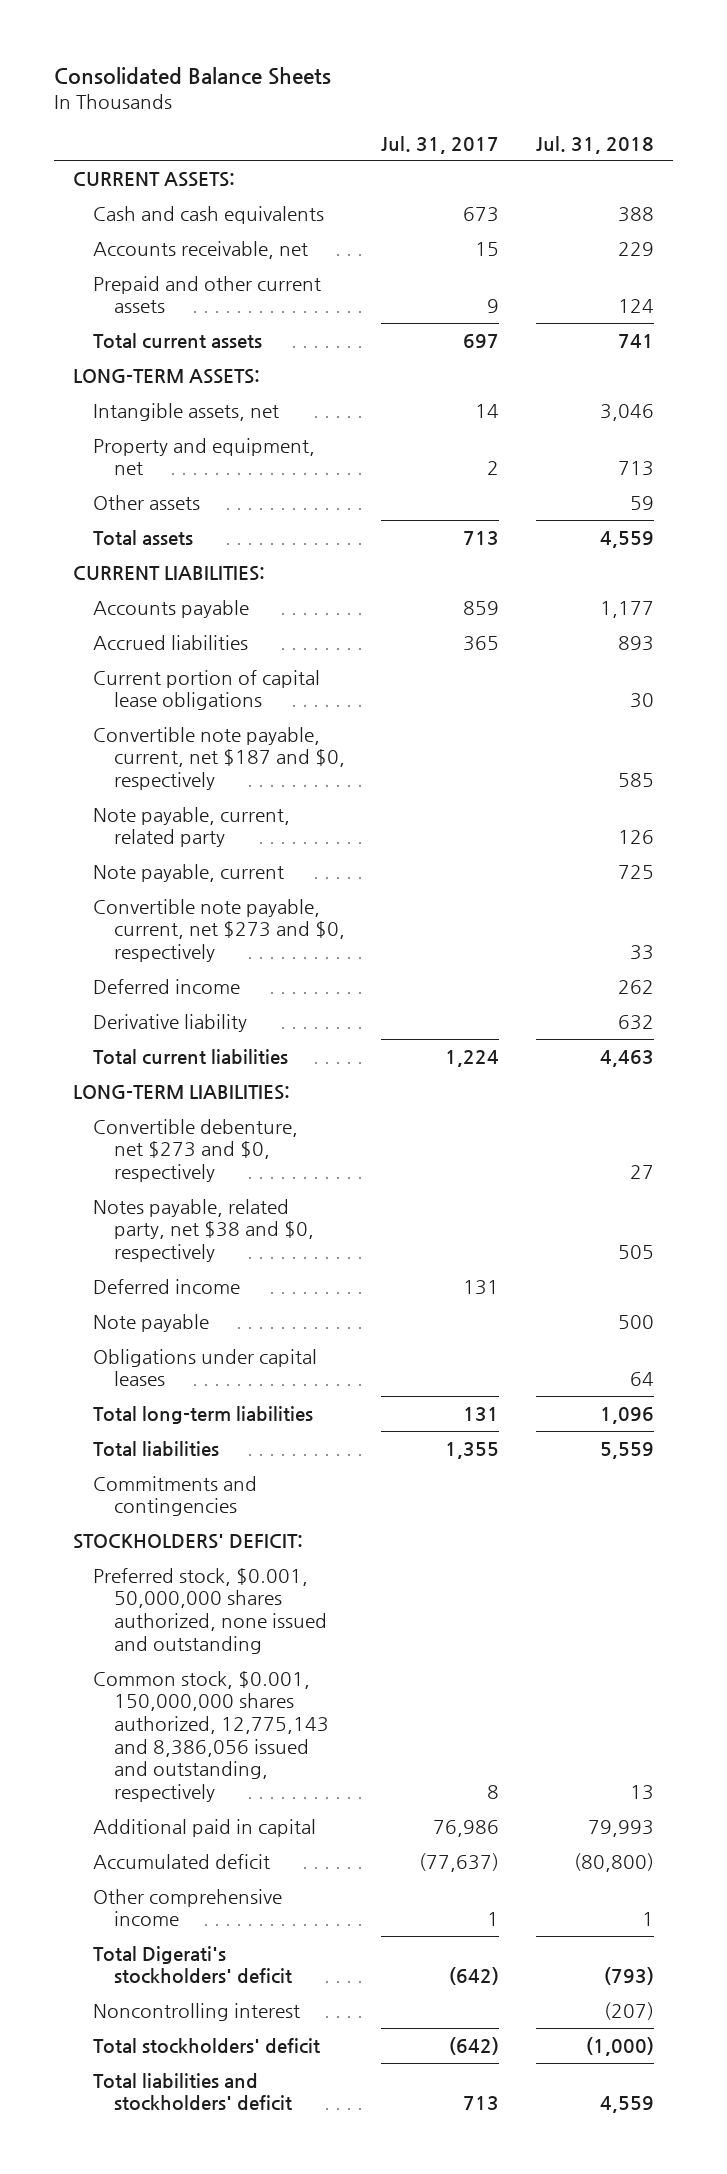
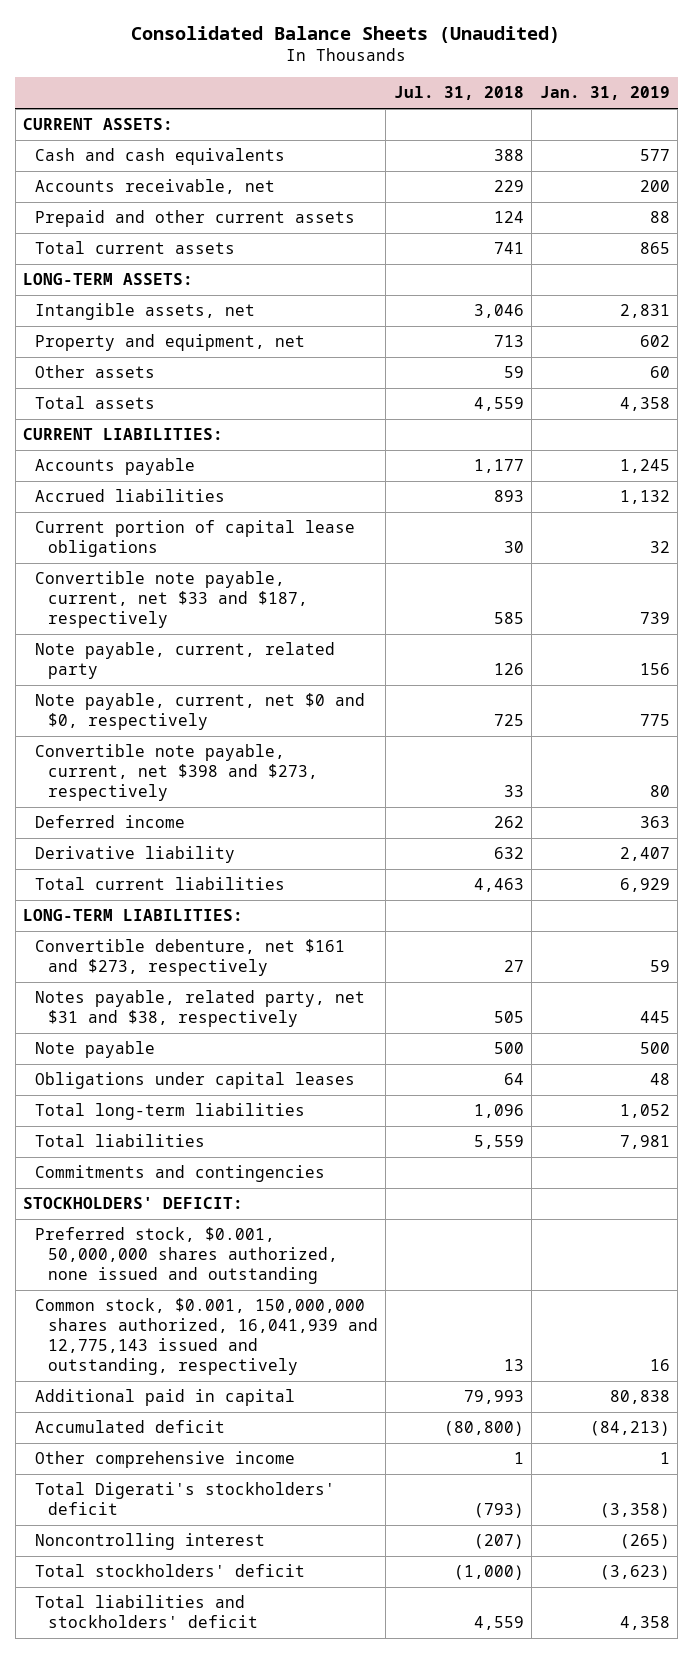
[54,66,332,85] Consolidated Balance Sheets -> [131,25,561,43] Consolidated Balance Sheets (Unaudited)
[381,135,500,154] Jul. 31, 2017 -> none
none -> [539,86,670,101] Jan. 31, 2019
[93,726,345,791] Convertible note payable, current, net $187 and $0, respectively -> [35,571,308,629] Convertible note payable, current, net $33 and $187, respectively
[93,863,285,882] Note payable, current -> [35,693,366,731] Note payable, current, net $0 and $0, respectively
[93,898,345,963] Convertible note payable, current, net $273 and $0, respectively -> [35,744,318,802] Convertible note payable, current, net $398 and $273, respectively
[93,1278,241,1294] Deferred income -> none
[93,1118,299,1183] Convertible debenture, net $273 and $0, respectively -> [35,939,346,977] Convertible debenture, net $161 and $273, respectively
[93,1198,314,1263] Notes payable, related party, net $38 and $0, respectively -> [35,990,366,1028] Notes payable, related party, net $31 and $38, respectively
[93,1670,329,1802] Common stock, $0.001, 150,000,000 shares authorized, 12,775,143 and 8,386,056 issued and outstanding, respectively -> [35,1298,378,1376] Common stock, $0.001, 150,000,000 shares authorized, 16,041,939 and 12,775,143 issued and outstanding, respectively

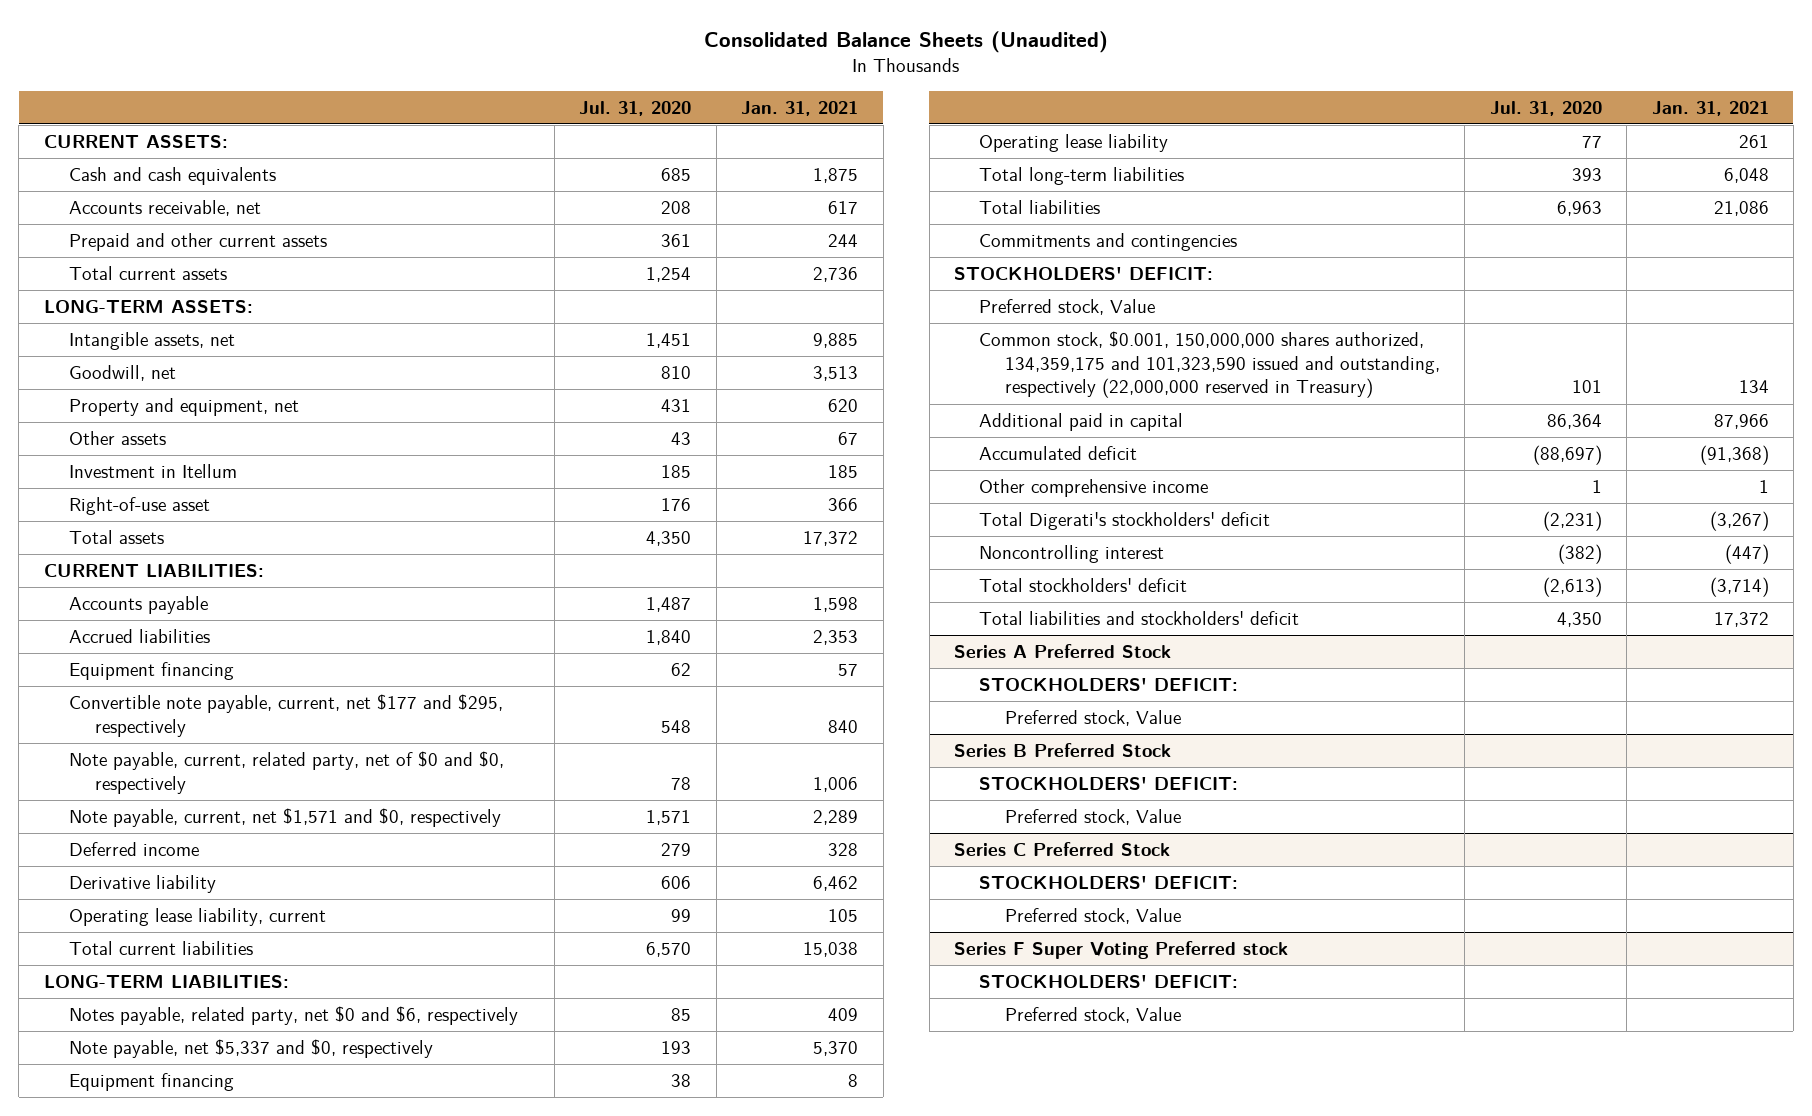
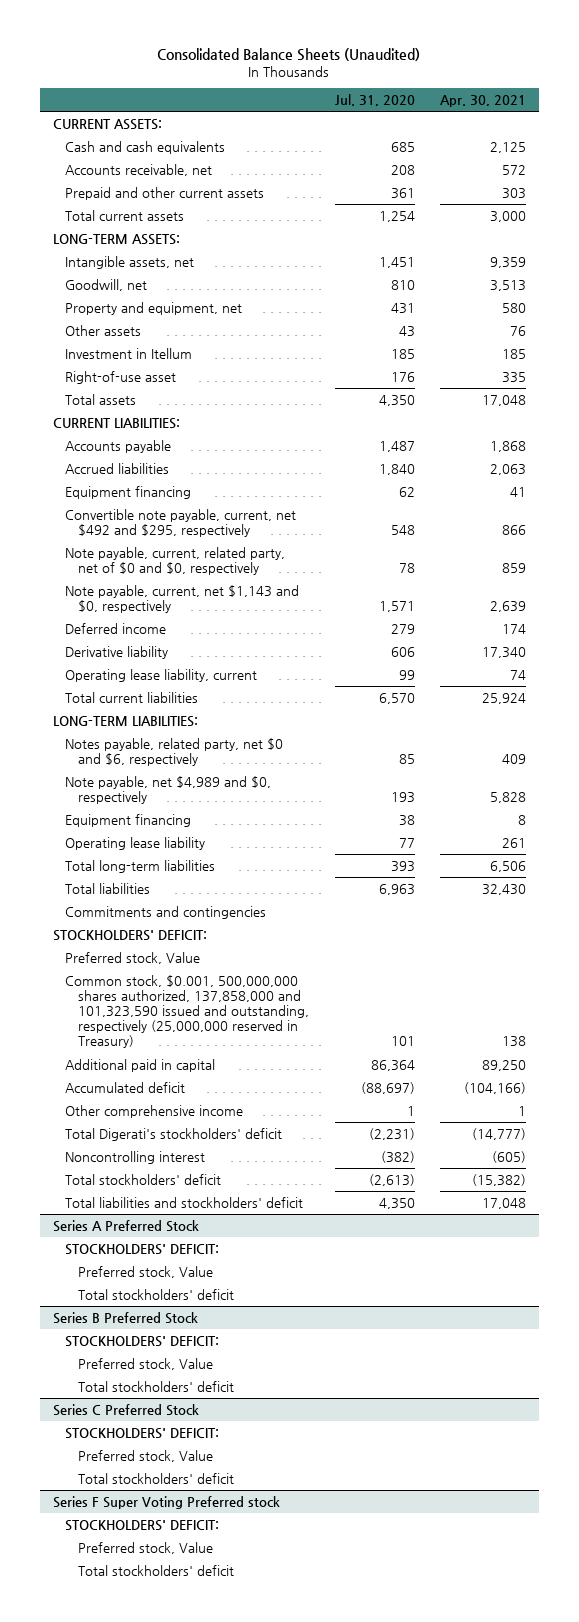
[741,100,859,116] Jan. 31, 2021 -> none
none -> [440,94,527,107] Apr. 30, 2021
[69,693,504,737] Convertible note payable, current, net $177 and $295, respectively -> [65,508,297,538] Convertible note payable, current, net $492 and $295, respectively
[69,807,502,827] Note payable, current, net $1,571 and $0, respectively -> [65,584,300,614] Note payable, current, net $1,143 and $0, respectively
[69,1038,434,1058] Note payable, net $5,337 and $0, respectively -> [65,775,272,805] Note payable, net $4,989 and $0, respectively
[979,330,1440,399] Common stock, $0.001, 150,000,000 shares authorized, 134,359,175 and 101,323,590 issued and outstanding, respectively (22,000,000 reserved in Treasury) -> [65,974,309,1049] Common stock, $0.001, 500,000,000 shares authorized, 137,858,000 and 101,323,590 issued and outstanding, respectively (25,000,000 reserved in Treasury)
none -> [77,1288,234,1300] Total stockholders' deficit
none -> [77,1380,234,1392] Total stockholders' deficit
none -> [77,1472,234,1484] Total stockholders' deficit
none -> [77,1564,234,1576] Total stockholders' deficit

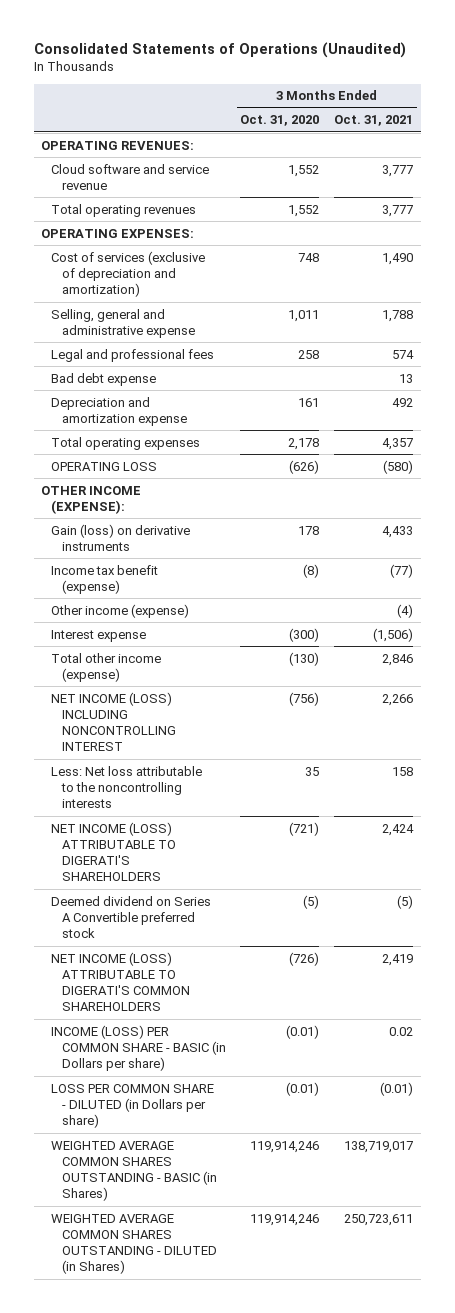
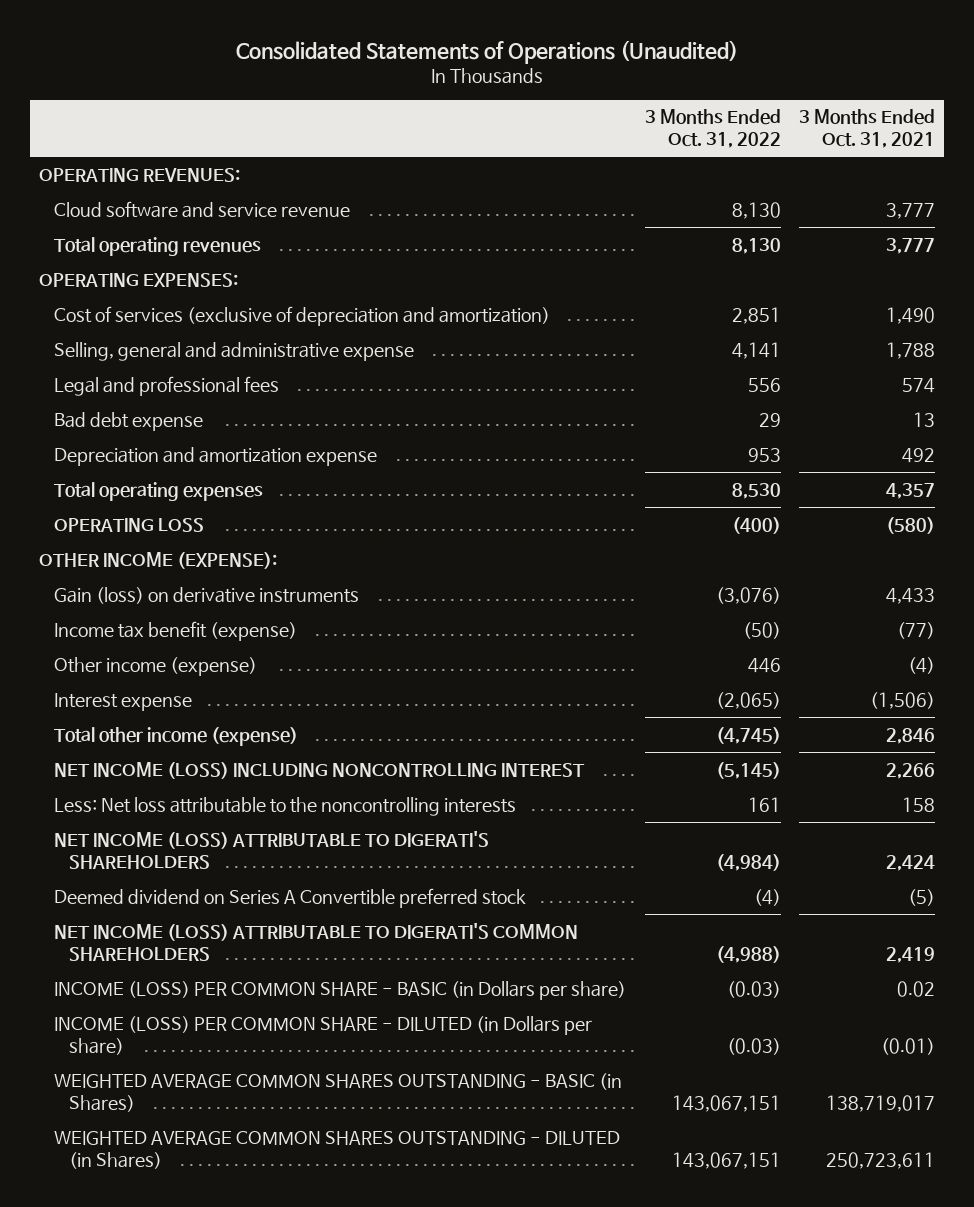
[240,115,320,127] Oct. 31, 2020 -> none
none -> [644,109,781,149] 3 Months Ended Oct. 31, 2022
[51,1083,215,1129] LOSS PER COMMON SHARE - DILUTED (in Dollars per share) -> [54,1015,593,1055] INCOME (LOSS) PER COMMON SHARE - DILUTED (in Dollars per share)

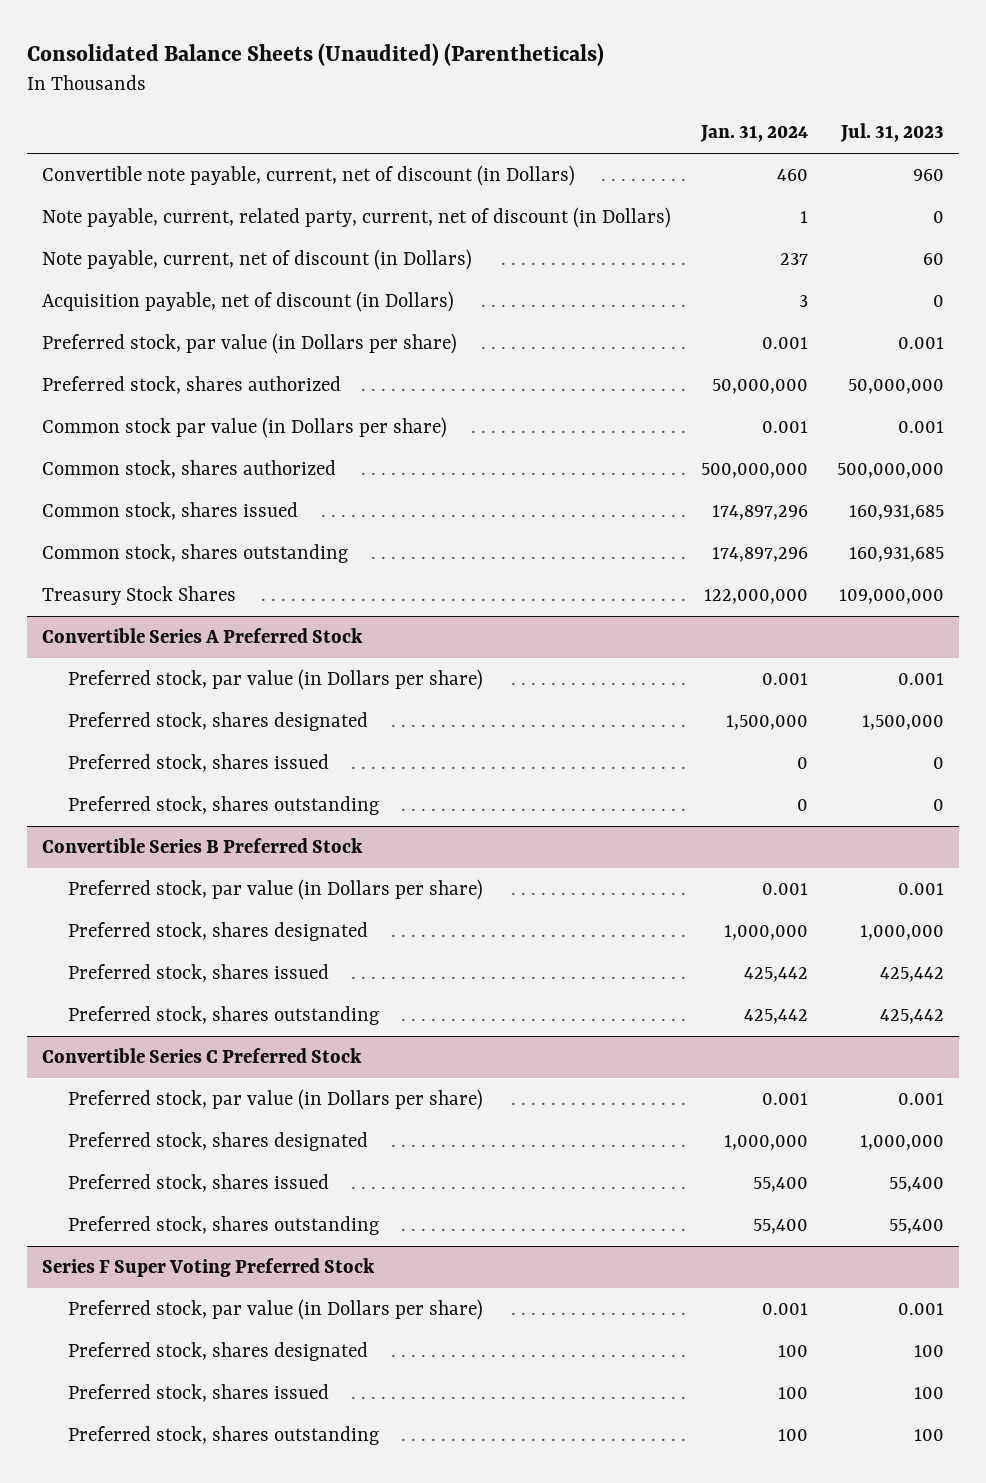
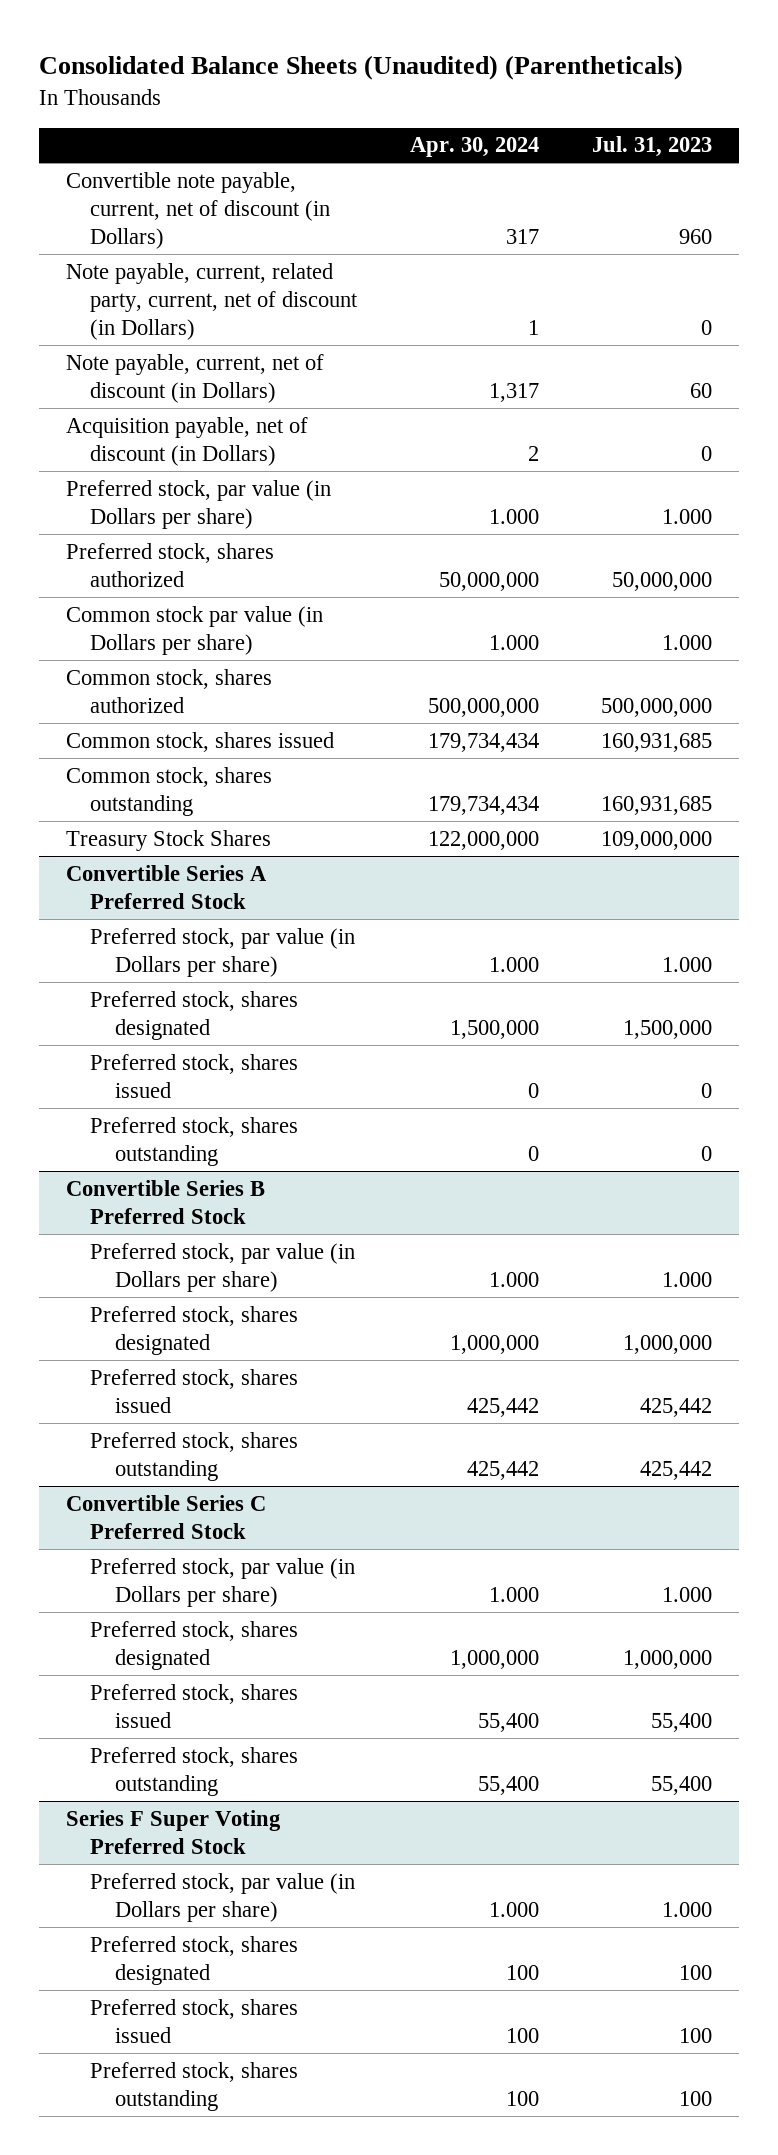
[699,125,808,143] Jan. 31, 2024 -> none
none -> [410,137,540,158] Apr. 30, 2024
[898,337,945,350] 0.001 -> [662,509,713,525] 1.000
[898,421,945,434] 0.001 -> [662,635,713,651] 1.000
[898,673,945,686] 0.001 -> [662,957,713,973] 1.000
[898,883,945,896] 0.001 -> [662,1272,713,1288] 1.000
[898,1093,945,1106] 0.001 -> [662,1587,713,1603] 1.000
[898,1303,945,1316] 0.001 -> [662,1902,713,1918] 1.000

